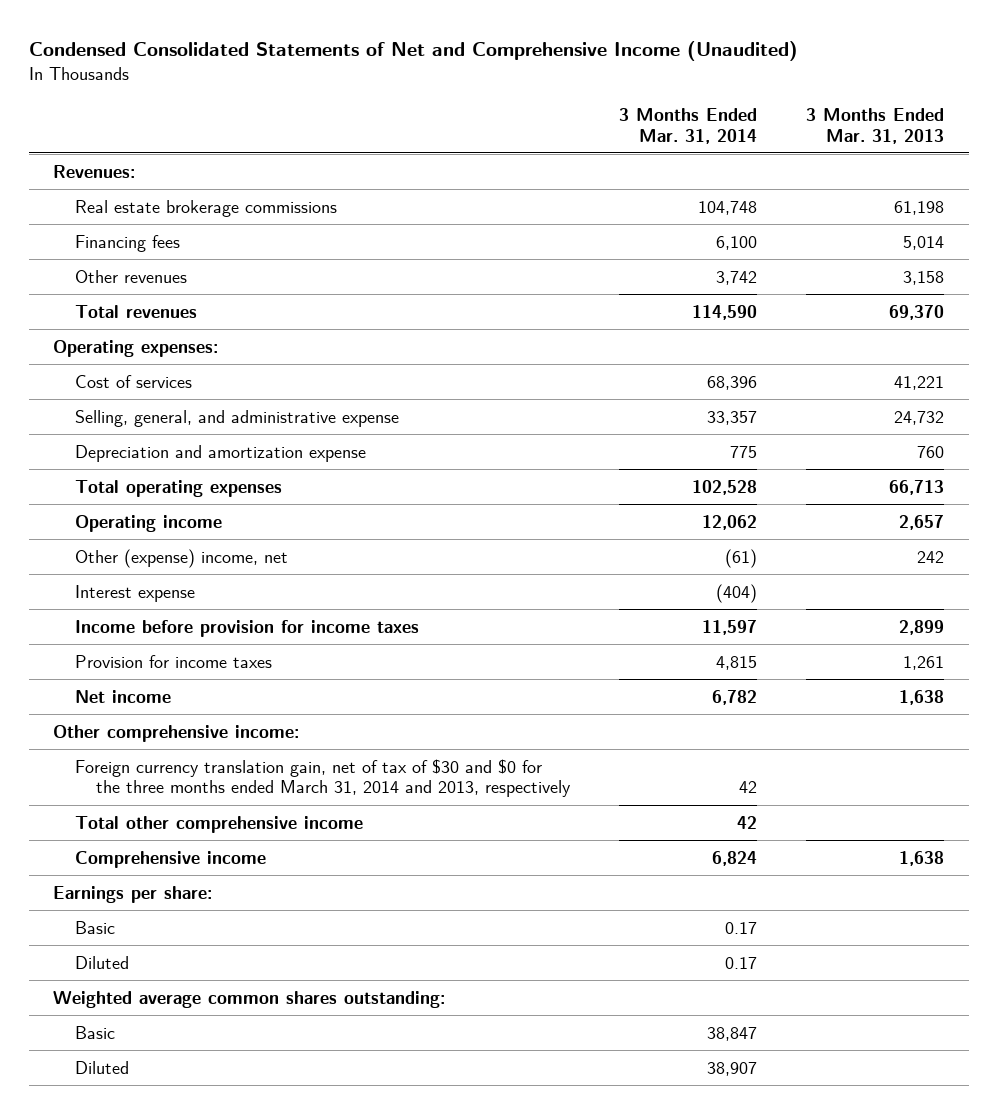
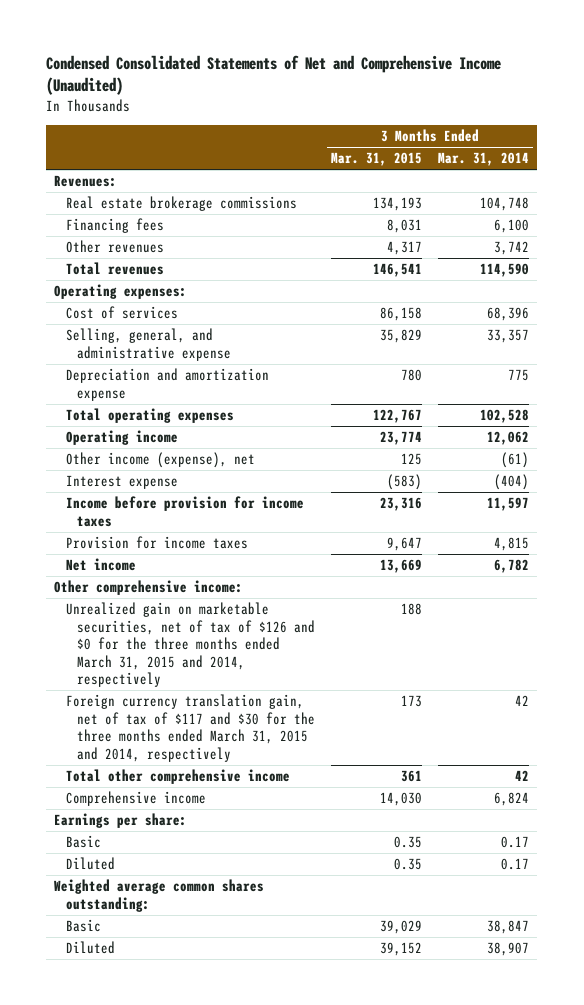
[806,107,945,144] 3 Months Ended Mar. 31, 2013 -> none
none -> [331,152,423,167] Mar. 31, 2015
[74,548,288,568] Other (expense) income, net -> [65,452,255,469] Other income (expense), net
none -> [65,602,316,688] Unrealized gain on marketable securities, net of tax of $126 and $0 for the three months ended March 31, 2015 and 2014, respectively
[74,758,572,798] Foreign currency translation gain, net of tax of $30 and $0 for the three months ended March 31, 2014 and 2013, respectively -> [65,694,316,762] Foreign currency translation gain, net of tax of $117 and $30 for the three months ended March 31, 2015 and 2014, respectively

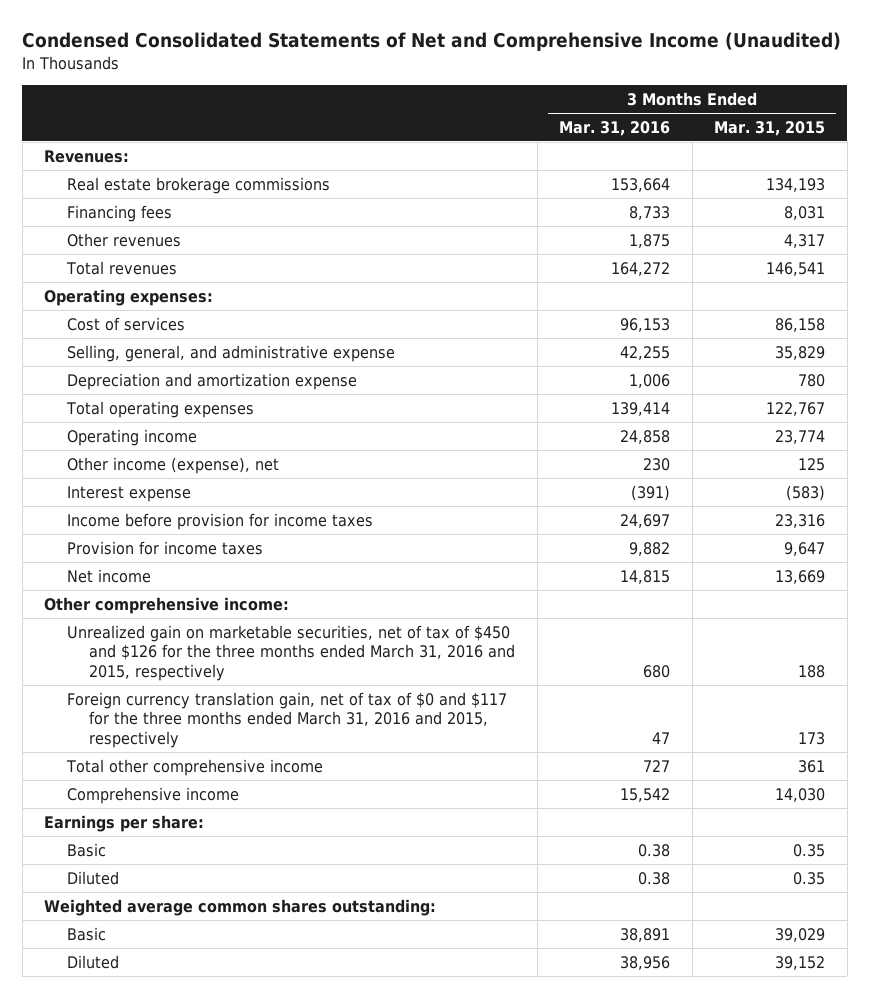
[438,152,530,167] Mar. 31, 2014 -> none
none -> [559,120,671,136] Mar. 31, 2016
[65,602,316,688] Unrealized gain on marketable securities, net of tax of $126 and $0 for the three months ended March 31, 2015 and 2014, respectively -> [66,624,516,682] Unrealized gain on marketable securities, net of tax of $450 and $126 for the three months ended March 31, 2016 and 2015, respectively
[65,694,316,762] Foreign currency translation gain, net of tax of $117 and $30 for the three months ended March 31, 2015 and 2014, respectively -> [66,691,507,749] Foreign currency translation gain, net of tax of $0 and $117 for the three months ended March 31, 2016 and 2015, respectively

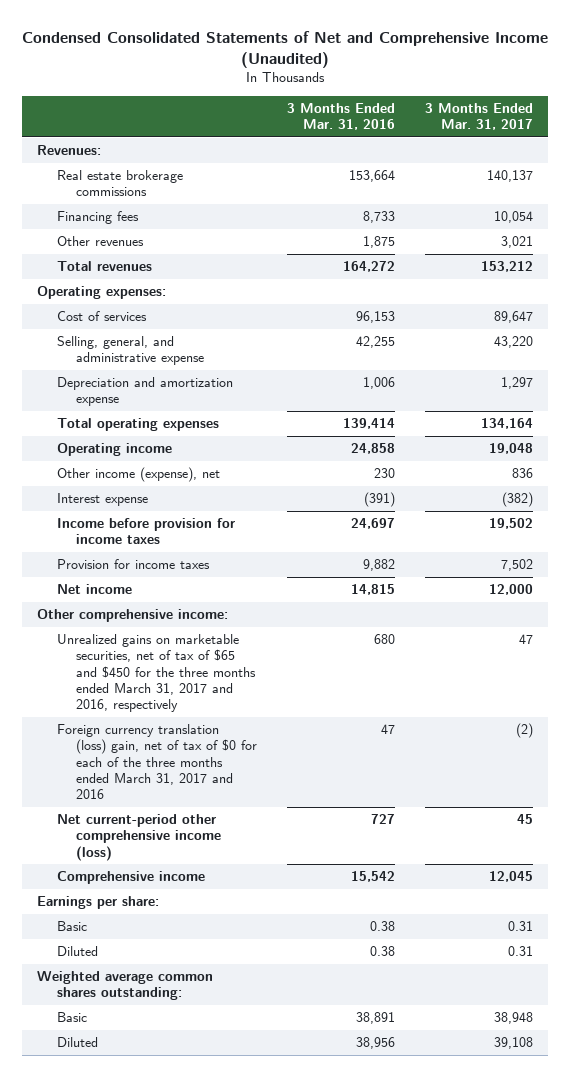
[714,120,826,136] Mar. 31, 2015 -> none
none -> [425,102,534,131] 3 Months Ended Mar. 31, 2017
[66,624,516,682] Unrealized gain on marketable securities, net of tax of $450 and $126 for the three months ended March 31, 2016 and 2015, respectively -> [56,634,257,713] Unrealized gains on marketable securities, net of tax of $65 and $450 for the three months ended March 31, 2017 and 2016, respectively
[66,691,507,749] Foreign currency translation gain, net of tax of $0 and $117 for the three months ended March 31, 2016 and 2015, respectively -> [56,724,258,800] Foreign currency translation (loss) gain, net of tax of $0 for each of the three months ended March 31, 2017 and 2016
[65,758,323,776] Total other comprehensive income -> [56,814,222,861] Net current-period other comprehensive income (loss)

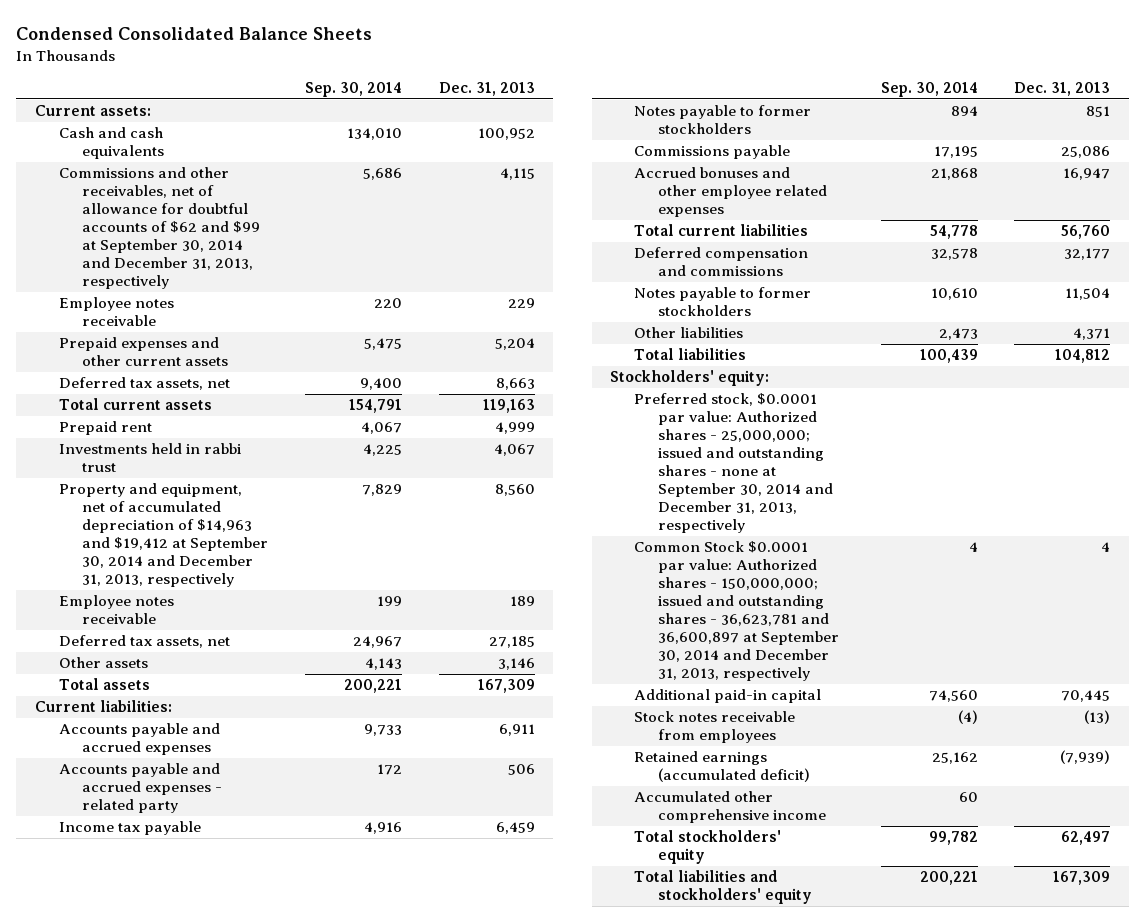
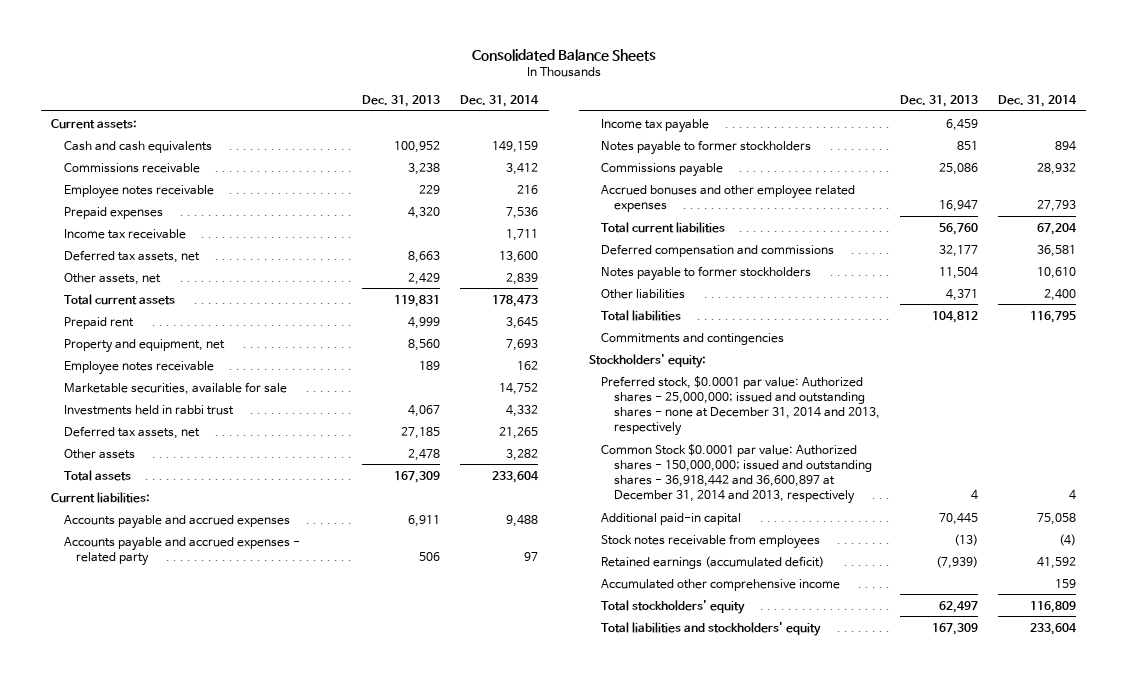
[16,27,373,41] Condensed Consolidated Balance Sheets -> [471,48,656,61] Consolidated Balance Sheets
[305,82,403,98] Sep. 30, 2014 -> none
none -> [460,94,540,107] Dec. 31, 2014
[58,167,261,289] Commissions and other receivables, net of allowance for doubtful accounts of $62 and $99 at September 30, 2014 and December 31, 2013, respectively -> none
none -> [63,162,200,173] Commissions receivable
[58,337,229,367] Prepaid expenses and other current assets -> none
none -> [63,206,163,219] Prepaid expenses
none -> [63,228,186,239] Income tax receivable
none -> [63,272,161,285] Other assets, net
[482,399,535,414] 119,163 -> [394,294,441,307] 119,831
[58,483,269,588] Property and equipment, net of accumulated depreciation of $14,963 and $19,412 at September 30, 2014 and December 31, 2013, respectively -> [63,338,225,353] Property and equipment, net
none -> [63,381,287,395] Marketable securities, available for sale
[58,443,242,473] Investments held in rabbi trust -> [63,404,234,415] Investments held in rabbi trust
[497,658,535,671] 3,146 -> [408,448,441,461] 2,478
none -> [601,332,785,345] Commitments and contingencies
[634,393,833,533] Preferred stock, $0.0001 par value: Authorized shares - 25,000,000; issued and outstanding shares - none at September 30, 2014 and December 31, 2013, respectively -> [601,375,880,436] Preferred stock, $0.0001 par value: Authorized shares - 25,000,000; issued and outstanding shares - none at December 31, 2014 and 2013, respectively
[634,541,839,681] Common Stock $0.0001 par value: Authorized shares - 150,000,000; issued and outstanding shares - 36,623,781 and 36,600,897 at September 30, 2014 and December 31, 2013, respectively -> [601,443,872,504] Common Stock $0.0001 par value: Authorized shares - 150,000,000; issued and outstanding shares - 36,918,442 and 36,600,897 at December 31, 2014 and 2013, respectively

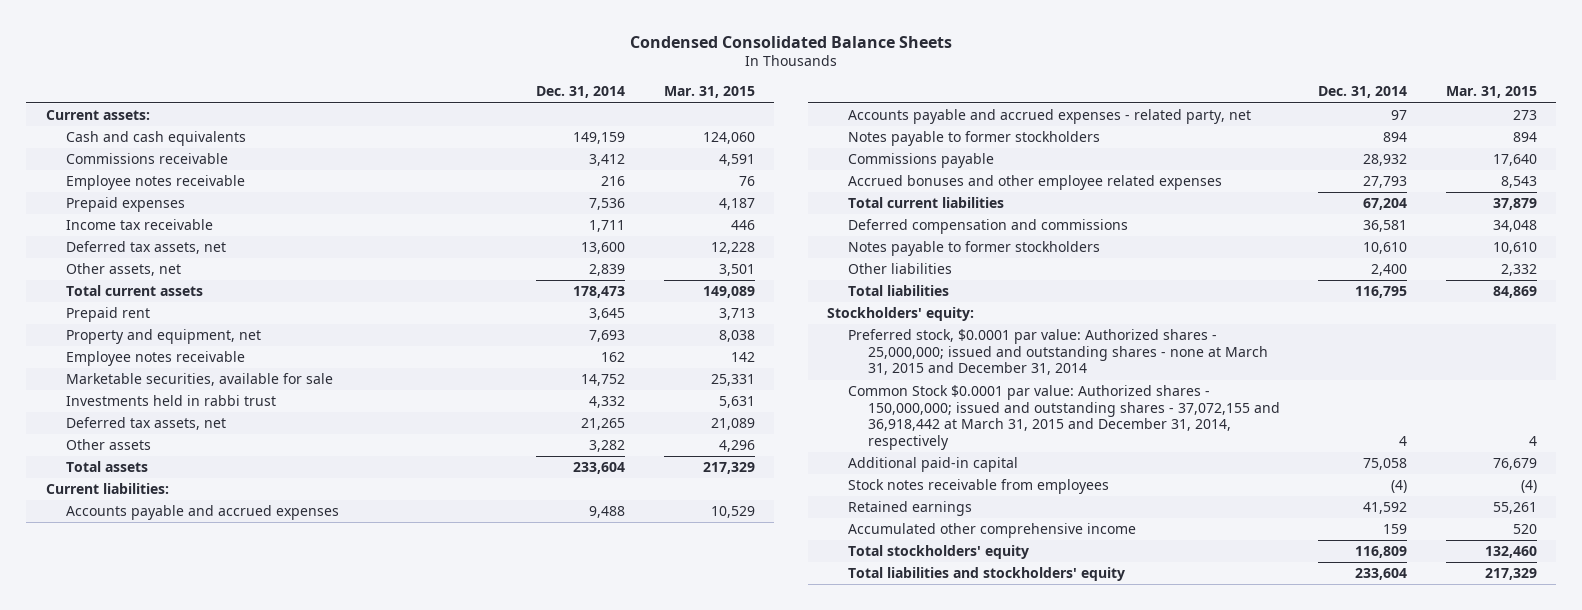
[471,48,656,61] Consolidated Balance Sheets -> [630,35,953,48] Condensed Consolidated Balance Sheets
[362,94,441,107] Dec. 31, 2013 -> none
none -> [663,86,755,99] Mar. 31, 2015
[601,118,710,133] Income tax payable -> none
[63,536,300,566] Accounts payable and accrued expenses - related party -> [847,109,1251,125] Accounts payable and accrued expenses - related party, net
[601,332,785,345] Commitments and contingencies -> none
[601,375,880,436] Preferred stock, $0.0001 par value: Authorized shares - 25,000,000; issued and outstanding shares - none at December 31, 2014 and 2013, respectively -> [847,329,1269,376] Preferred stock, $0.0001 par value: Authorized shares - 25,000,000; issued and outstanding shares - none at March 31, 2015 and December 31, 2014
[601,443,872,504] Common Stock $0.0001 par value: Authorized shares - 150,000,000; issued and outstanding shares - 36,918,442 and 36,600,897 at December 31, 2014 and 2013, respectively -> [847,385,1281,451] Common Stock $0.0001 par value: Authorized shares - 150,000,000; issued and outstanding shares - 37,072,155 and 36,918,442 at March 31, 2015 and December 31, 2014, respectively
[601,555,825,569] Retained earnings (accumulated deficit) -> [847,501,972,517] Retained earnings

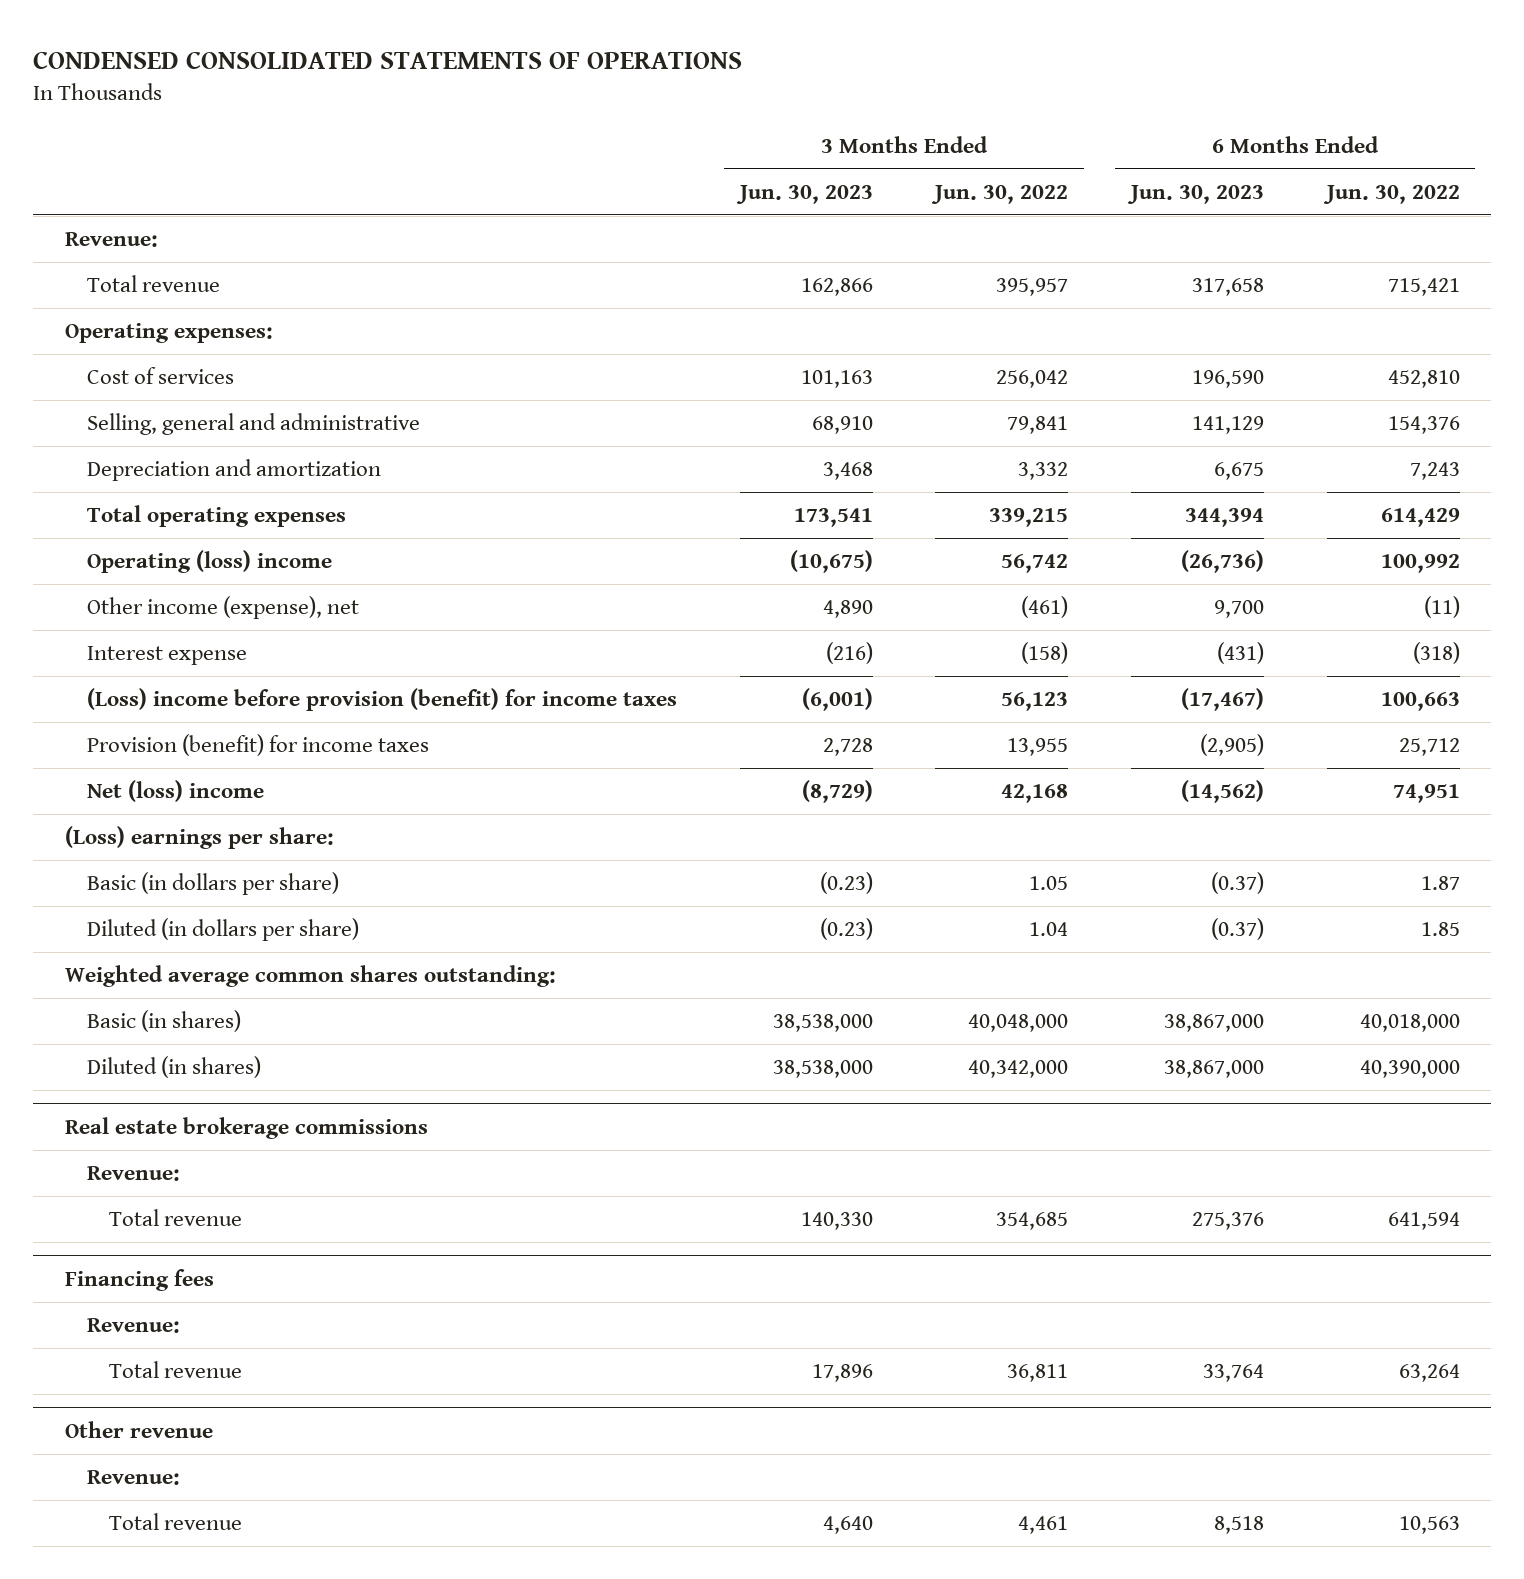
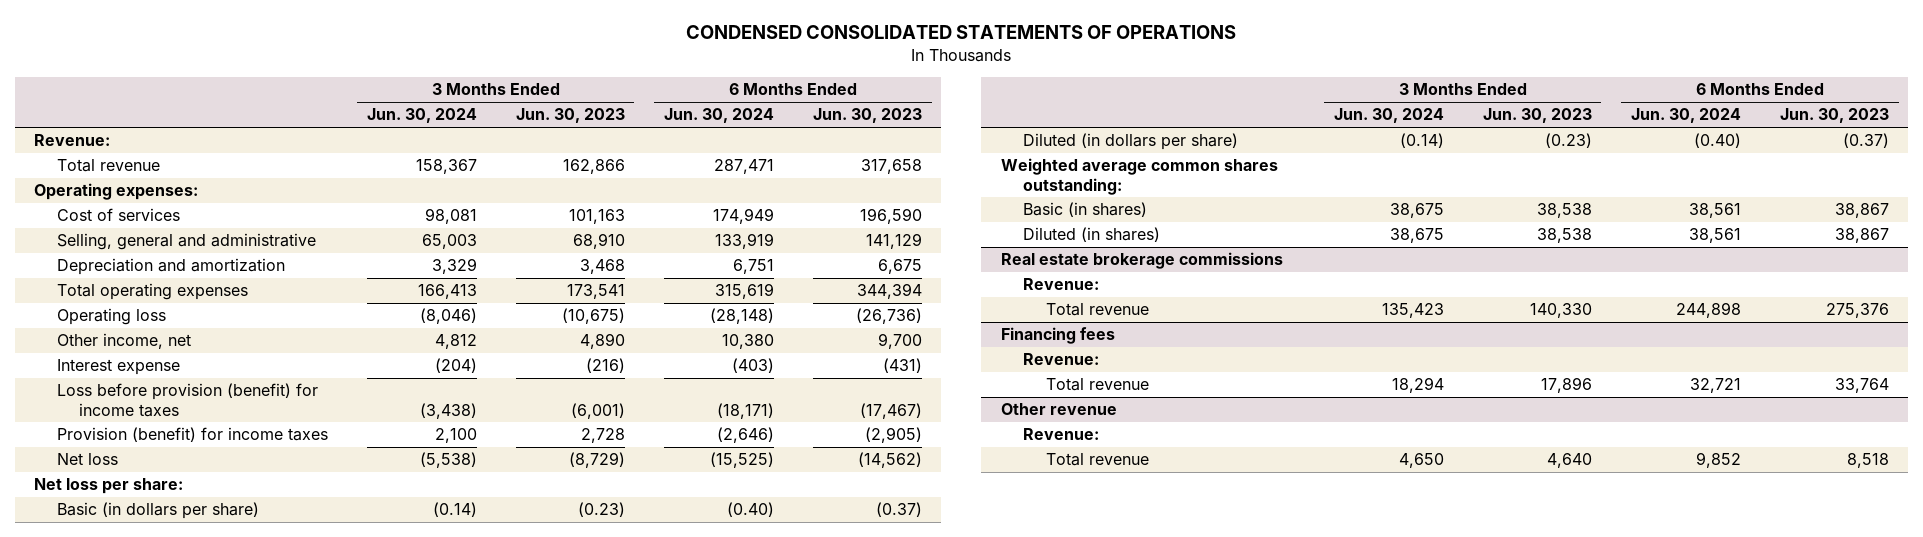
[931,184,1069,204] Jun. 30, 2022 -> none
[1322,184,1460,204] Jun. 30, 2022 -> none
none -> [366,108,477,124] Jun. 30, 2024
none -> [663,108,774,124] Jun. 30, 2024
[86,550,332,574] Operating (loss) income -> [56,308,166,326] Operating loss
[86,596,359,620] Other income (expense), net -> [56,333,191,350] Other income, net
[86,688,677,712] (Loss) income before provision (benefit) for income taxes -> [56,383,318,417] Loss before provision (benefit) for income taxes
[86,780,264,803] Net (loss) income -> [56,453,118,466] Net loss
[64,826,334,850] (Loss) earnings per share: -> [34,478,184,495] Net loss per share:
[772,1014,873,1033] 38,538,000 -> [1536,203,1592,219] 38,538
[1163,1014,1264,1033] 38,867,000 -> [1834,203,1889,219] 38,867
[772,1060,873,1079] 38,538,000 -> [1536,228,1592,244] 38,538
[1163,1060,1264,1079] 38,867,000 -> [1834,228,1889,244] 38,867

